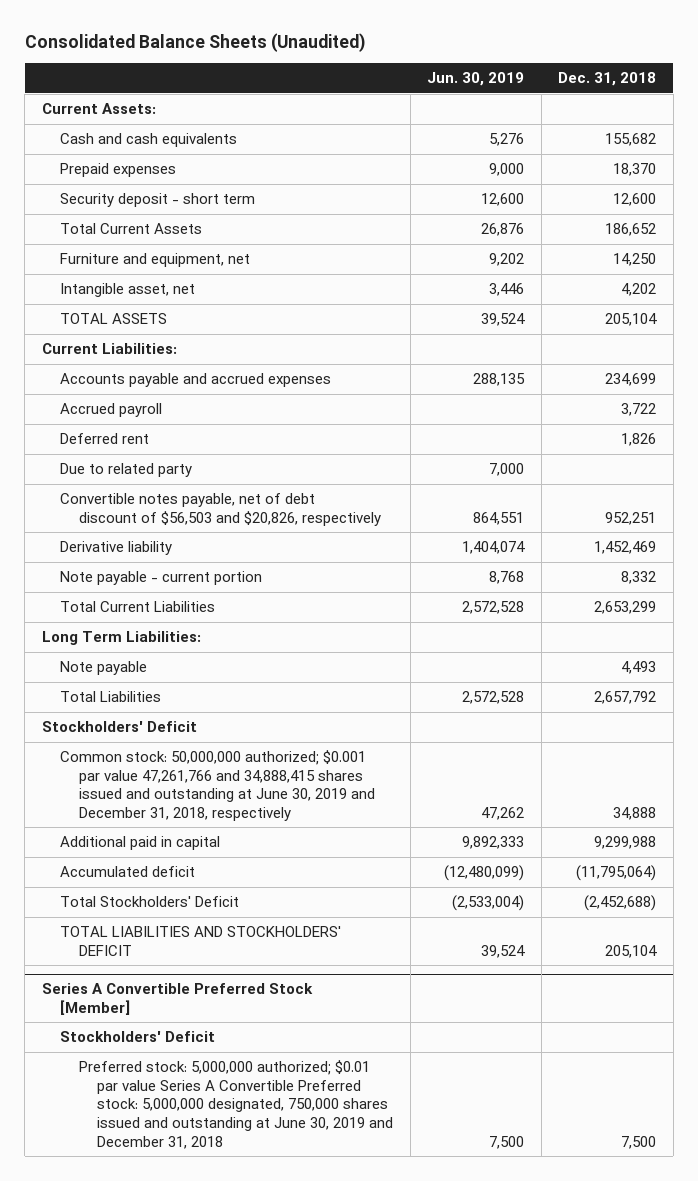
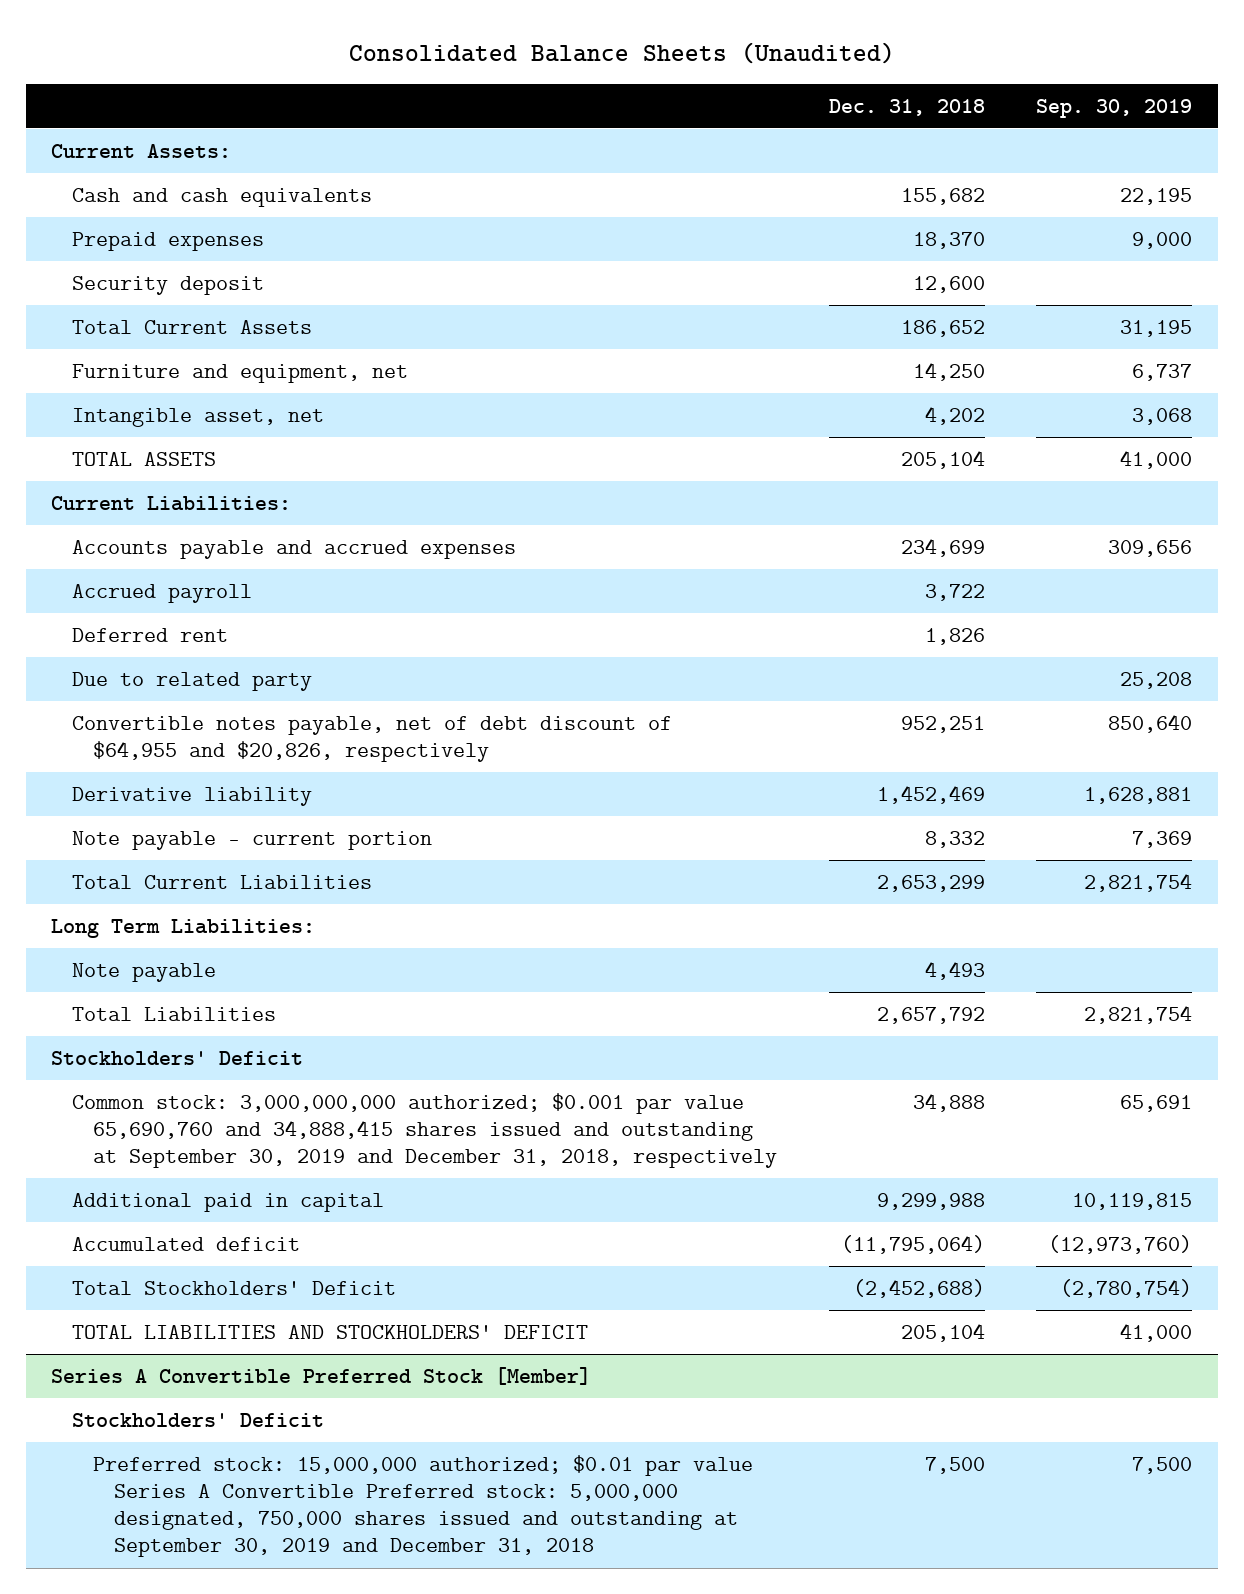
[427,72,525,87] Jun. 30, 2019 -> none
none -> [1036,98,1193,118] Sep. 30, 2019
[60,193,256,208] Security deposit - short term -> [72,276,265,296] Security deposit
[60,493,381,526] Convertible notes payable, net of debt discount of $56,503 and $20,826, respectively -> [72,716,673,763] Convertible notes payable, net of debt discount of $64,955 and $20,826, respectively
[60,750,375,822] Common stock: 50,000,000 authorized; $0.001 par value 47,261,766 and 34,888,415 shares issued and outstanding at June 30, 2019 and December 31, 2018, respectively -> [72,1093,778,1169] Common stock: 3,000,000,000 authorized; $0.001 par value 65,690,760 and 34,888,415 shares issued and outstanding at September 30, 2019 and December 31, 2018, respectively
[78,1060,394,1149] Preferred stock: 5,000,000 authorized; $0.01 par value Series A Convertible Preferred stock: 5,000,000 designated, 750,000 shares issued and outstanding at June 30, 2019 and December 31, 2018 -> [93,1455,754,1558] Preferred stock: 15,000,000 authorized; $0.01 par value Series A Convertible Preferred stock: 5,000,000 designated, 750,000 shares issued and outstanding at September 30, 2019 and December 31, 2018

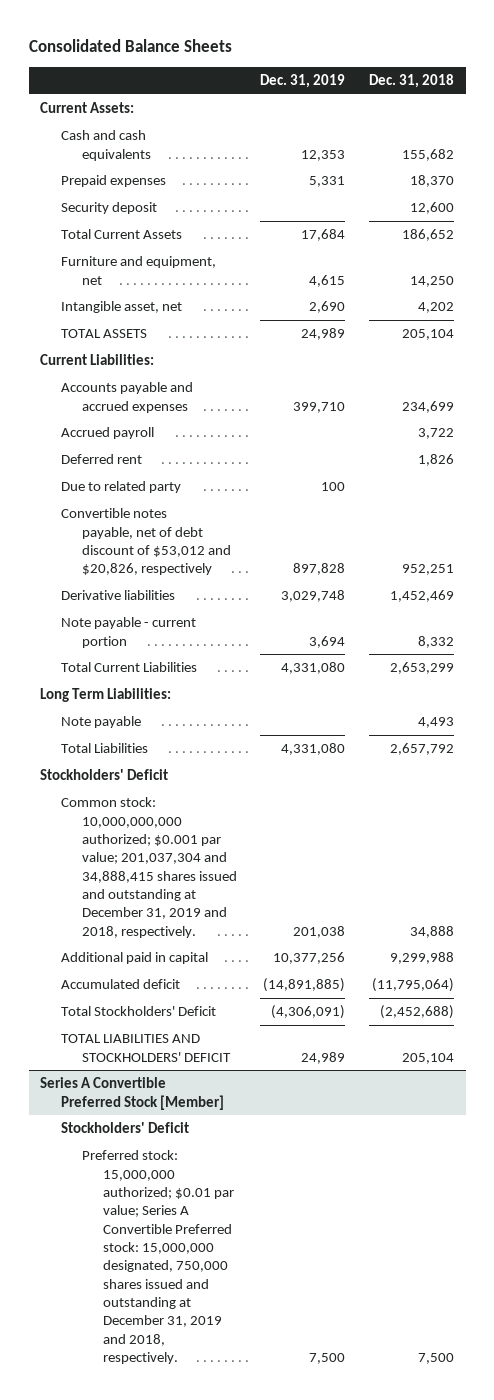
[348,41,895,64] Consolidated Balance Sheets (Unaudited) -> [28,38,232,52] Consolidated Balance Sheets
[1036,98,1193,118] Sep. 30, 2019 -> none
none -> [260,74,346,89] Dec. 31, 2019
[72,716,673,763] Convertible notes payable, net of debt discount of $64,955 and $20,826, respectively -> [61,508,231,576] Convertible notes payable, net of debt discount of $53,012 and $20,826, respectively
[72,787,313,807] Derivative liability -> [61,590,176,601] Derivative liabilities
[72,1093,778,1169] Common stock: 3,000,000,000 authorized; $0.001 par value 65,690,760 and 34,888,415 shares issued and outstanding at September 30, 2019 and December 31, 2018, respectively -> [61,797,237,938] Common stock: 10,000,000,000 authorized; $0.001 par value; 201,037,304 and 34,888,415 shares issued and outstanding at December 31, 2019 and 2018, respectively.
[93,1455,754,1558] Preferred stock: 15,000,000 authorized; $0.01 par value Series A Convertible Preferred stock: 5,000,000 designated, 750,000 shares issued and outstanding at September 30, 2019 and December 31, 2018 -> [81,1150,234,1365] Preferred stock: 15,000,000 authorized; $0.01 par value; Series A Convertible Preferred stock: 15,000,000 designated, 750,000 shares issued and outstanding at December 31, 2019 and 2018, respectively.

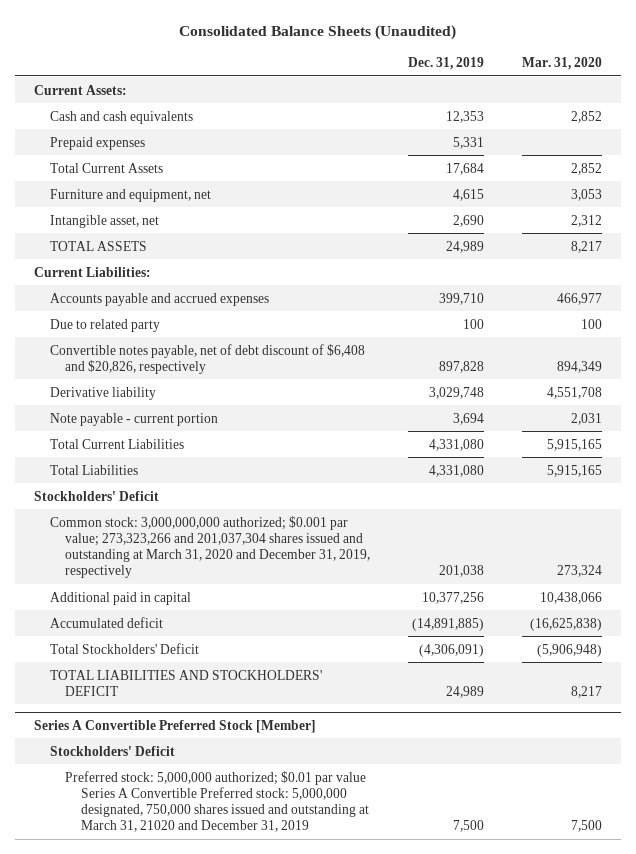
[28,38,232,52] Consolidated Balance Sheets -> [179,24,457,40] Consolidated Balance Sheets (Unaudited)
[368,74,454,89] Dec. 31, 2018 -> none
none -> [522,56,603,70] Mar. 31, 2020
[61,202,158,215] Security deposit -> none
[61,427,155,440] Accrued payroll -> none
[61,454,143,465] Deferred rent -> none
[61,508,231,576] Convertible notes payable, net of debt discount of $53,012 and $20,826, respectively -> [49,343,365,374] Convertible notes payable, net of debt discount of $6,408 and $20,826, respectively
[61,590,176,601] Derivative liabilities -> [49,386,156,400] Derivative liability
[40,688,172,703] Long Term Liabilities: -> none
[61,716,142,729] Note payable -> none
[61,797,237,938] Common stock: 10,000,000,000 authorized; $0.001 par value; 201,037,304 and 34,888,415 shares issued and outstanding at December 31, 2019 and 2018, respectively. -> [49,515,371,578] Common stock: 3,000,000,000 authorized; $0.001 par value; 273,323,266 and 201,037,304 shares issued and outstanding at March 31, 2020 and December 31, 2019, respectively
[81,1150,234,1365] Preferred stock: 15,000,000 authorized; $0.01 par value; Series A Convertible Preferred stock: 15,000,000 designated, 750,000 shares issued and outstanding at December 31, 2019 and 2018, respectively. -> [65,770,369,832] Preferred stock: 5,000,000 authorized; $0.01 par value Series A Convertible Preferred stock: 5,000,000 designated, 750,000 shares issued and outstanding at March 31, 21020 and December 31, 2019

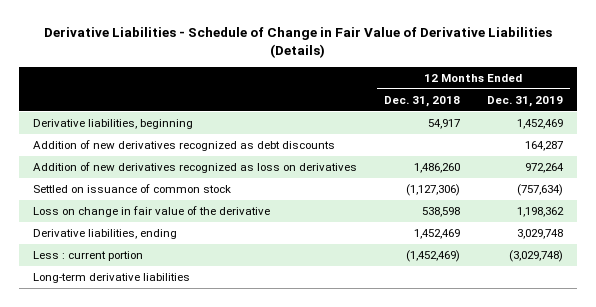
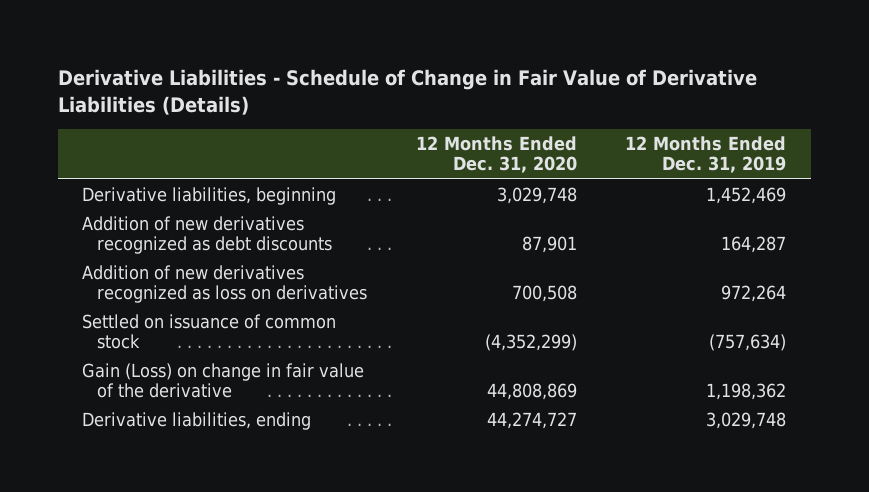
[383,95,460,107] Dec. 31, 2018 -> none
none -> [415,135,577,174] 12 Months Ended Dec. 31, 2020
[32,206,270,218] Loss on change in fair value of the derivative -> [82,362,365,399] Gain (Loss) on change in fair value of the derivative
[32,251,143,262] Less : current portion -> none
[32,273,190,284] Long-term derivative liabilities -> none

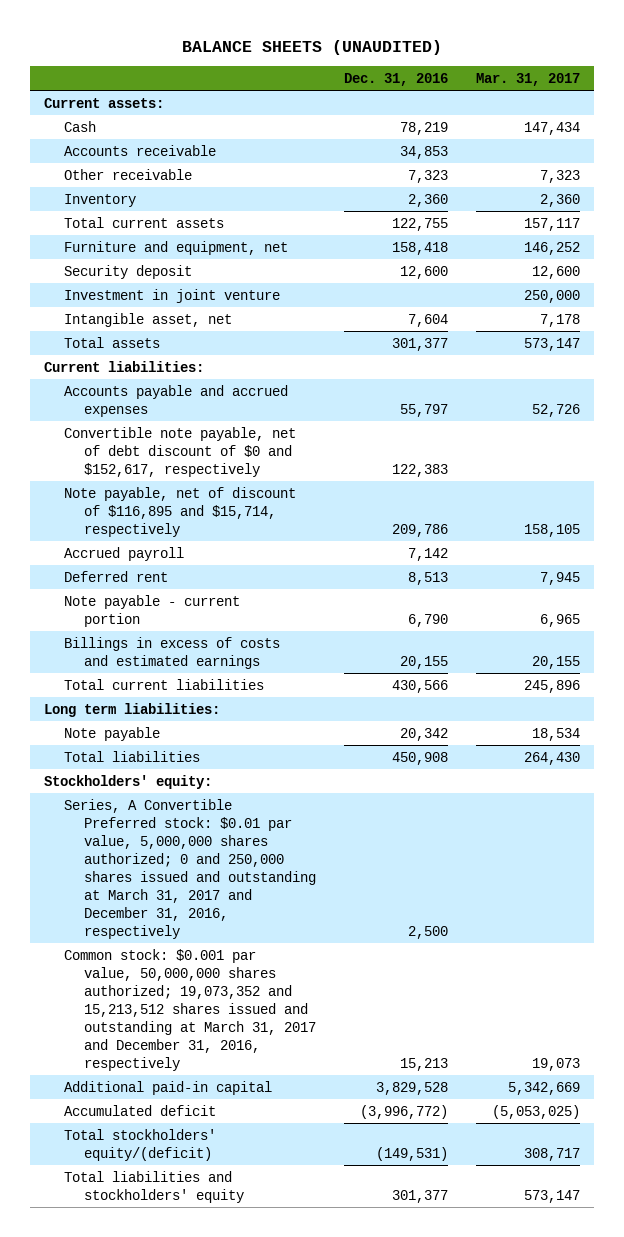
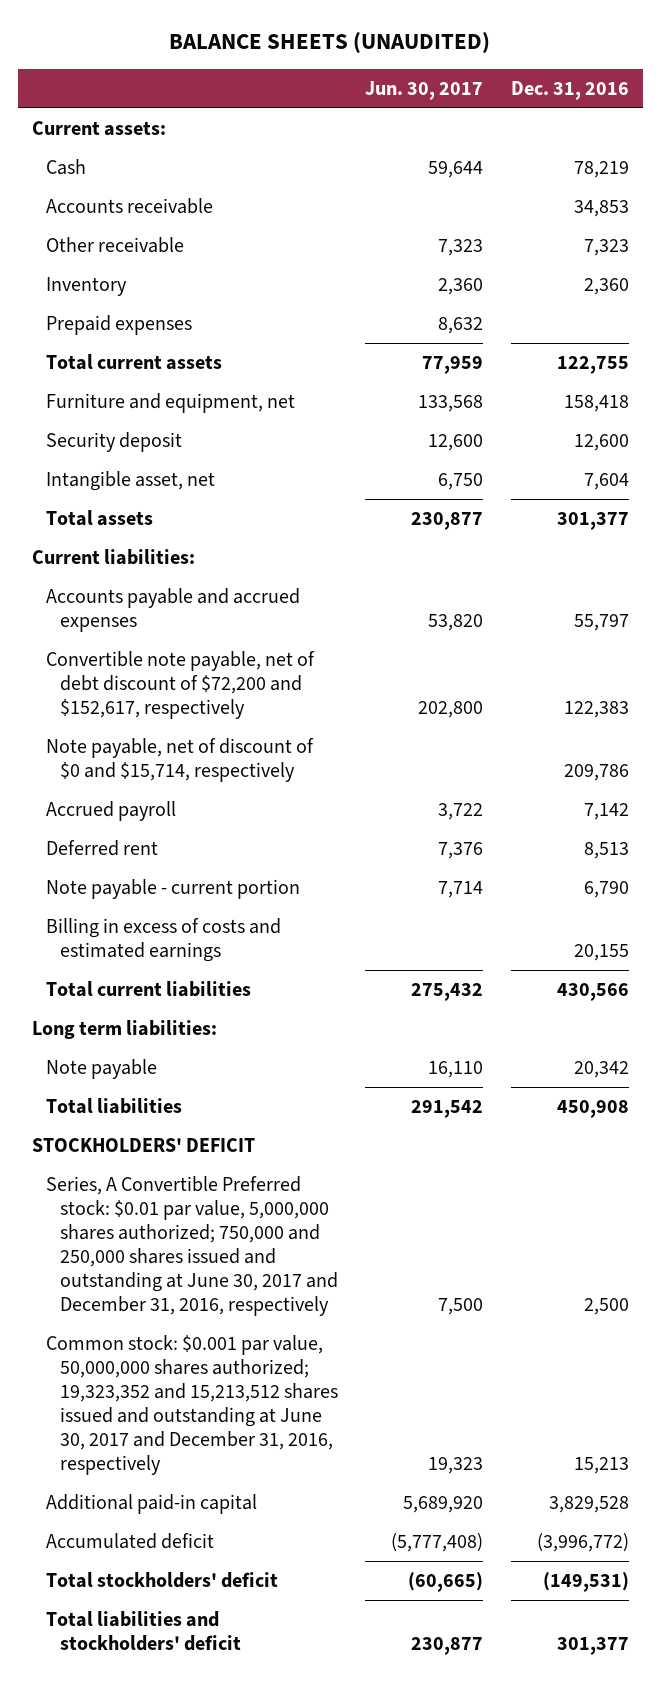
[475,72,580,86] Mar. 31, 2017 -> none
none -> [365,80,484,100] Jun. 30, 2017
none -> [45,315,192,336] Prepaid expenses
[63,288,280,303] Investment in joint venture -> none
[63,426,296,477] Convertible note payable, net of debt discount of $0 and $152,617, respectively -> [45,651,315,719] Convertible note payable, net of debt discount of $72,200 and $152,617, respectively
[63,486,296,537] Note payable, net of discount of $116,895 and $15,714, respectively -> [45,738,314,782] Note payable, net of discount of $0 and $15,714, respectively
[63,636,280,669] Billings in excess of costs and estimated earnings -> [45,918,281,962] Billing in excess of costs and estimated earnings
[43,774,212,789] Stockholders' equity: -> [31,1138,255,1153] STOCKHOLDERS' DEFICIT
[63,798,316,940] Series, A Convertible Preferred stock: $0.01 par value, 5,000,000 shares authorized; 0 and 250,000 shares issued and outstanding at March 31, 2017 and December 31, 2016, respectively -> [45,1176,338,1316] Series, A Convertible Preferred stock: $0.01 par value, 5,000,000 shares authorized; 750,000 and 250,000 shares issued and outstanding at June 30, 2017 and December 31, 2016, respectively
[63,948,316,1071] Common stock: $0.001 par value, 50,000,000 shares authorized; 19,073,352 and 15,213,512 shares issued and outstanding at March 31, 2017 and December 31, 2016, respectively -> [45,1335,338,1475] Common stock: $0.001 par value, 50,000,000 shares authorized; 19,323,352 and 15,213,512 shares issued and outstanding at June 30, 2017 and December 31, 2016, respectively
[63,1128,216,1161] Total stockholders' equity/(deficit) -> [45,1572,278,1589] Total stockholders' deficit
[63,1170,244,1203] Total liabilities and stockholders' equity -> [45,1611,241,1651] Total liabilities and stockholders' deficit

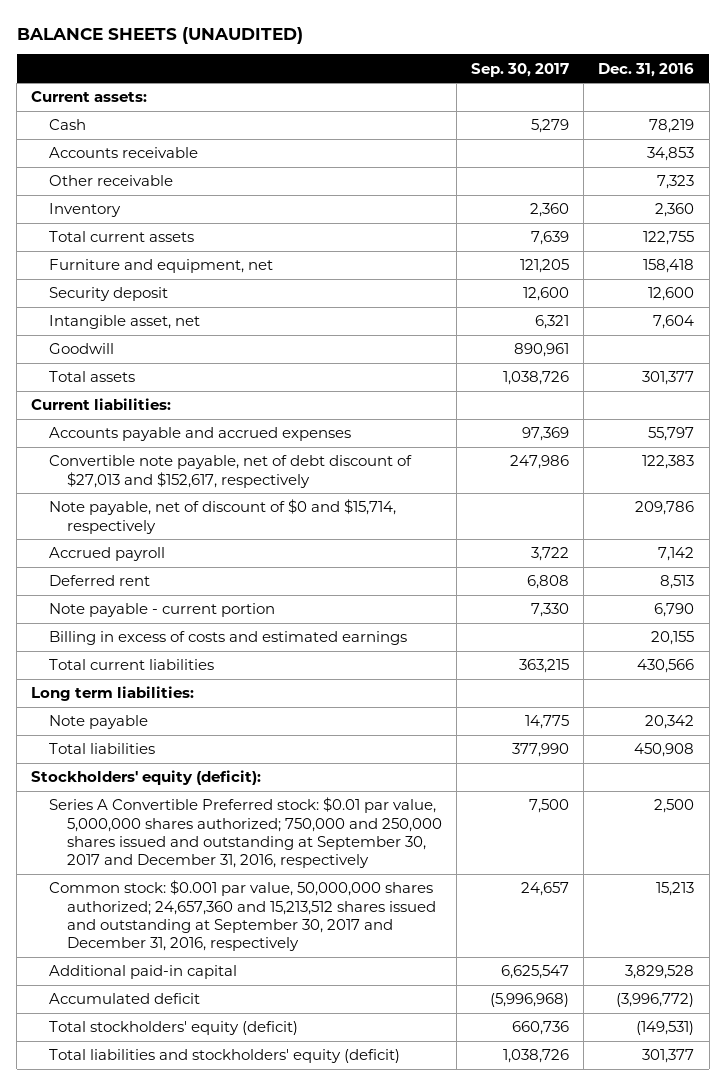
[365,80,484,100] Jun. 30, 2017 -> none
none -> [471,62,570,77] Sep. 30, 2017
[45,315,192,336] Prepaid expenses -> none
none -> [49,343,115,355] Goodwill
[45,651,315,719] Convertible note payable, net of debt discount of $72,200 and $152,617, respectively -> [49,455,413,488] Convertible note payable, net of debt discount of $27,013 and $152,617, respectively
[31,1138,255,1153] STOCKHOLDERS' DEFICIT -> [31,770,262,786] Stockholders' equity (deficit):
[45,1176,338,1316] Series, A Convertible Preferred stock: $0.01 par value, 5,000,000 shares authorized; 750,000 and 250,000 shares issued and outstanding at June 30, 2017 and December 31, 2016, respectively -> [49,797,442,869] Series A Convertible Preferred stock: $0.01 par value, 5,000,000 shares authorized; 750,000 and 250,000 shares issued and outstanding at September 30, 2017 and December 31, 2016, respectively
[45,1335,338,1475] Common stock: $0.001 par value, 50,000,000 shares authorized; 19,323,352 and 15,213,512 shares issued and outstanding at June 30, 2017 and December 31, 2016, respectively -> [49,880,436,952] Common stock: $0.001 par value, 50,000,000 shares authorized; 24,657,360 and 15,213,512 shares issued and outstanding at September 30, 2017 and December 31, 2016, respectively
[45,1572,278,1589] Total stockholders' deficit -> [49,1021,299,1036] Total stockholders' equity (deficit)
[45,1611,241,1651] Total liabilities and stockholders' deficit -> [49,1049,401,1064] Total liabilities and stockholders' equity (deficit)

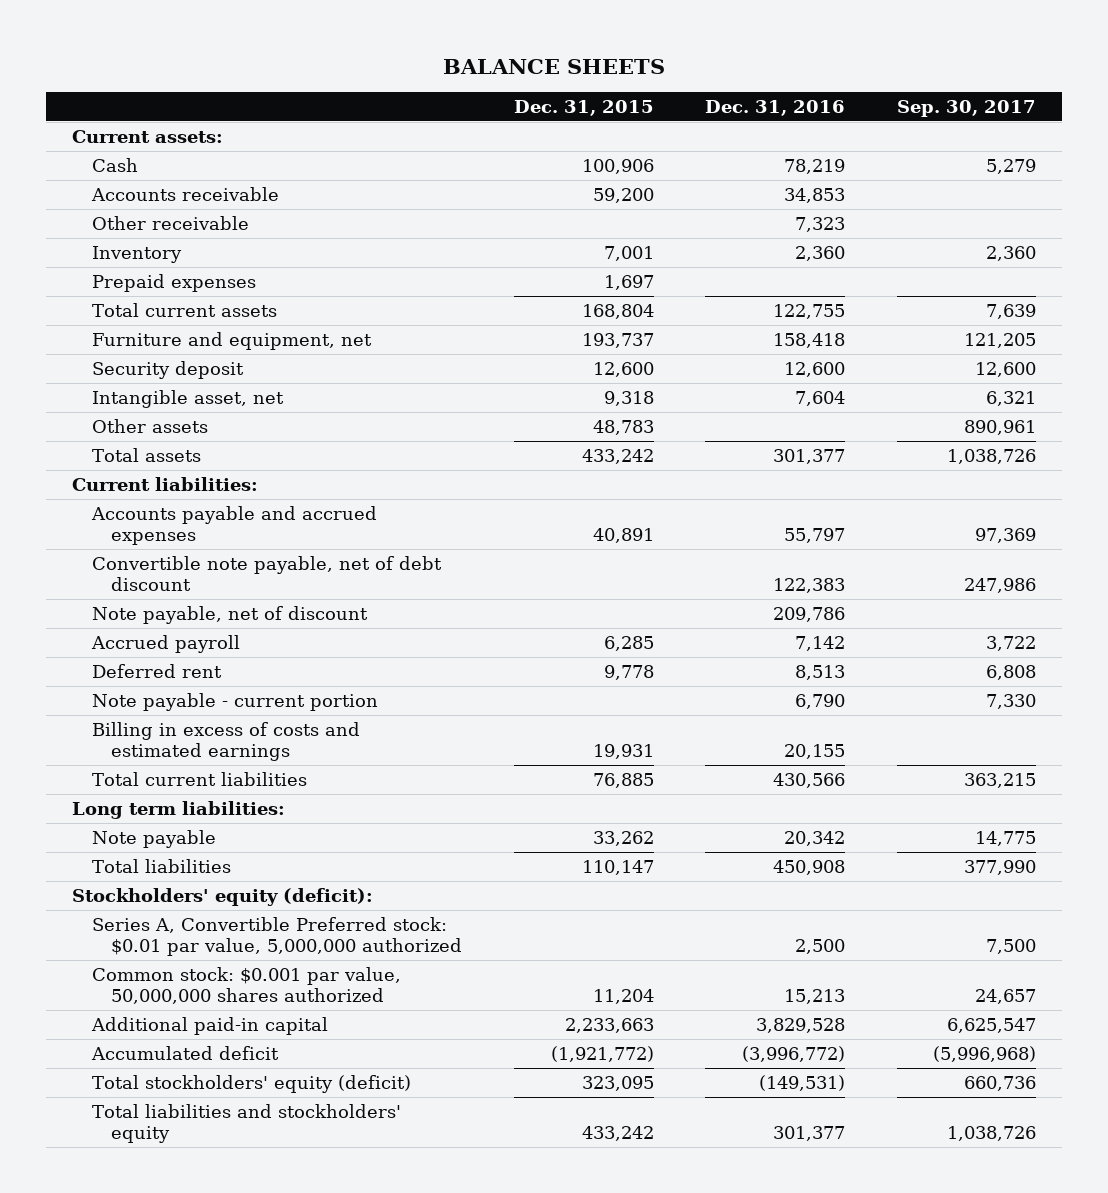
[16,26,303,44] BALANCE SHEETS (UNAUDITED) -> [442,59,665,75] BALANCE SHEETS
none -> [513,99,654,116] Dec. 31, 2015
none -> [91,274,256,293] Prepaid expenses
[49,343,115,355] Goodwill -> [91,419,208,434] Other assets
[49,455,413,488] Convertible note payable, net of debt discount of $27,013 and $152,617, respectively -> [91,556,442,591] Convertible note payable, net of debt discount
[49,499,397,534] Note payable, net of discount of $0 and $15,714, respectively -> [91,606,368,625] Note payable, net of discount
[49,797,442,869] Series A Convertible Preferred stock: $0.01 par value, 5,000,000 shares authorized; 750,000 and 250,000 shares issued and outstanding at September 30, 2017 and December 31, 2016, respectively -> [91,917,462,956] Series A, Convertible Preferred stock: $0.01 par value, 5,000,000 authorized
[49,880,436,952] Common stock: $0.001 par value, 50,000,000 shares authorized; 24,657,360 and 15,213,512 shares issued and outstanding at September 30, 2017 and December 31, 2016, respectively -> [91,967,401,1004] Common stock: $0.001 par value, 50,000,000 shares authorized
[49,1049,401,1064] Total liabilities and stockholders' equity (deficit) -> [91,1104,401,1143] Total liabilities and stockholders' equity

